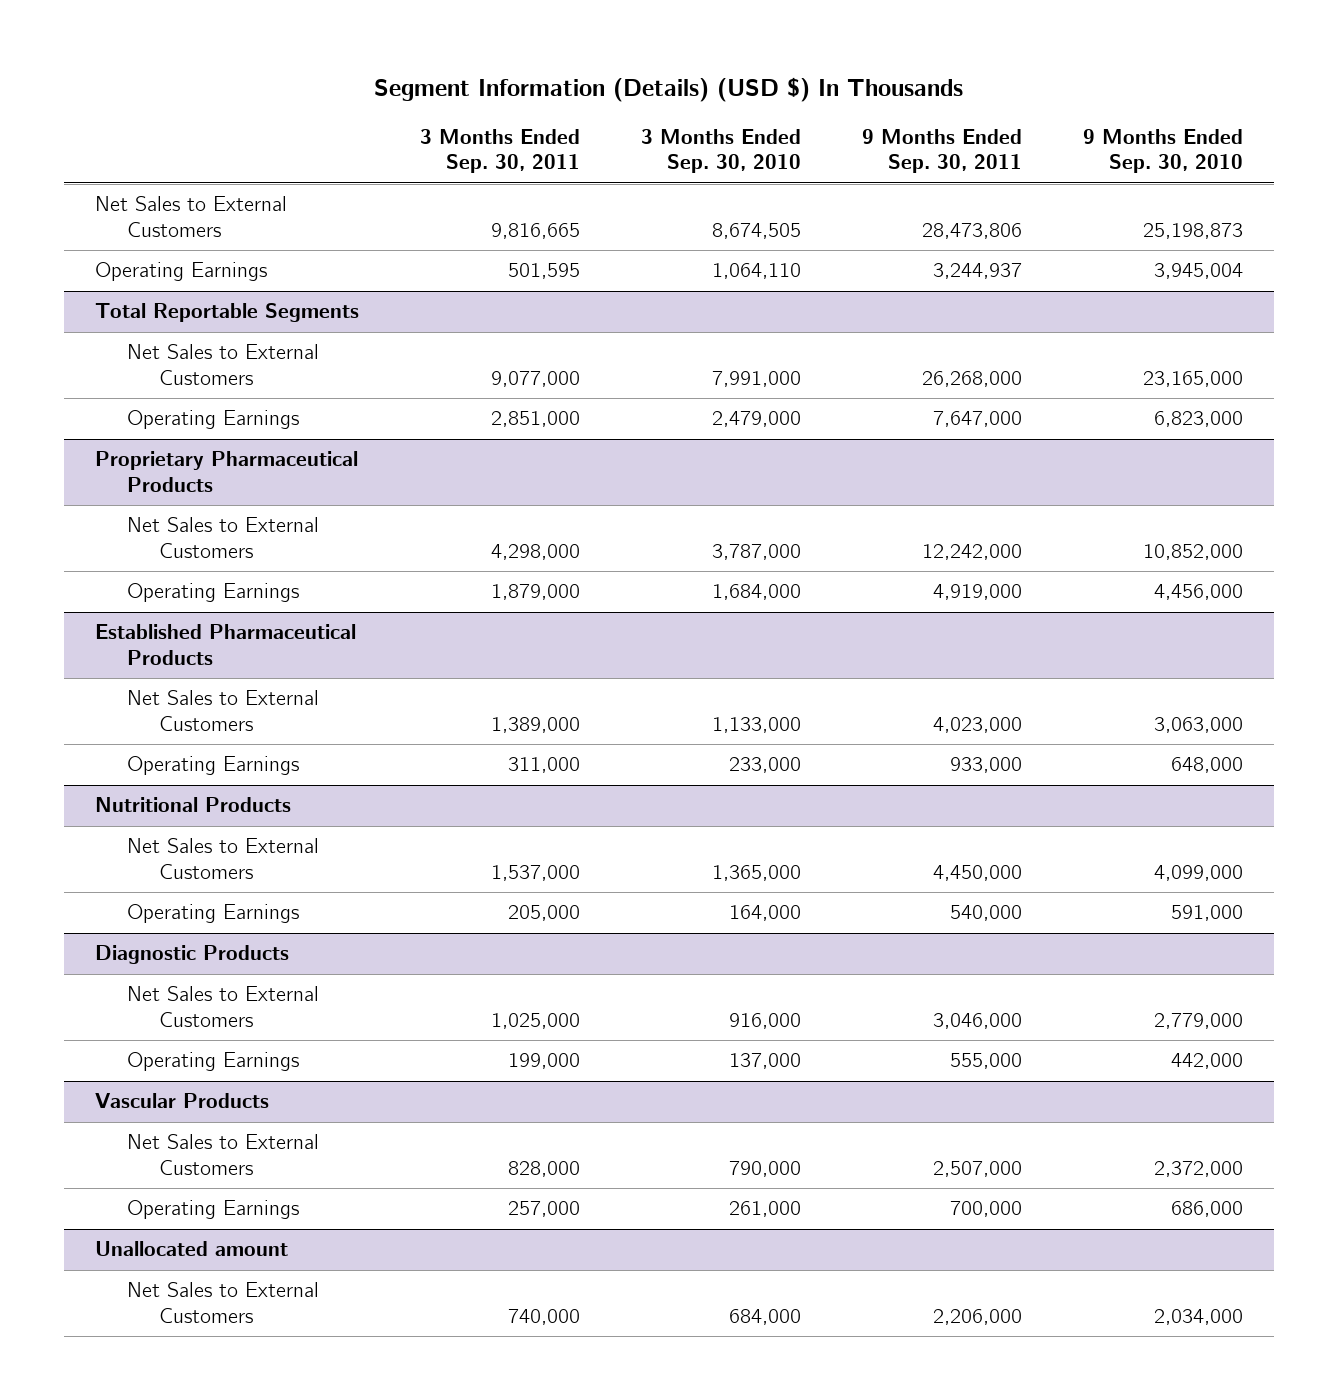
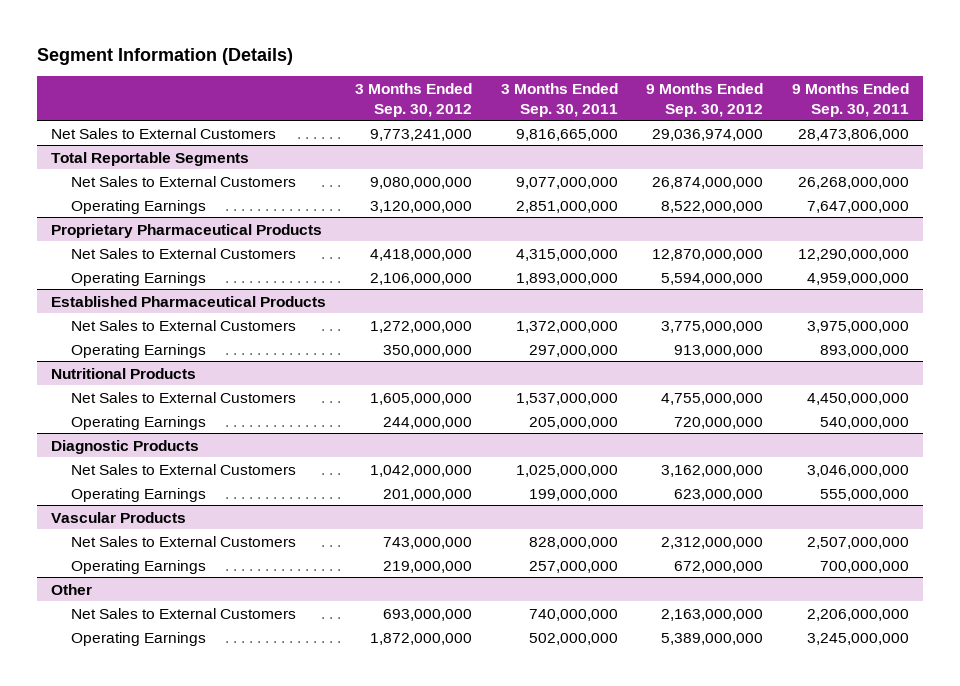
[374,77,964,103] Segment Information (Details) (USD $) In Thousands -> [36,47,293,65] Segment Information (Details)
[641,129,802,174] 3 Months Ended Sep. 30, 2010 -> none
[1083,129,1244,174] 9 Months Ended Sep. 30, 2010 -> none
none -> [354,82,472,117] 3 Months Ended Sep. 30, 2012
none -> [646,82,764,117] 9 Months Ended Sep. 30, 2012
[95,262,268,282] Operating Earnings -> none
[491,222,581,239] 9,816,665 -> [515,128,618,141] 9,816,665,000
[922,222,1023,239] 28,473,806 -> [798,128,910,141] 28,473,806,000
[491,370,581,387] 9,077,000 -> [515,176,618,189] 9,077,000,000
[922,370,1023,387] 26,268,000 -> [798,176,910,189] 26,268,000,000
[491,411,581,428] 2,851,000 -> [515,200,618,213] 2,851,000,000
[933,411,1023,428] 7,647,000 -> [807,200,910,213] 7,647,000,000
[491,543,581,560] 4,298,000 -> [515,248,618,261] 4,315,000,000
[922,543,1023,560] 12,242,000 -> [798,248,910,261] 12,290,000,000
[491,584,581,601] 1,879,000 -> [515,272,618,285] 1,893,000,000
[933,584,1023,601] 4,919,000 -> [807,272,910,285] 4,959,000,000
[491,716,581,733] 1,389,000 -> [515,320,618,333] 1,372,000,000
[933,716,1023,733] 4,023,000 -> [807,320,910,333] 3,975,000,000
[508,757,581,774] 311,000 -> [528,344,618,357] 297,000,000
[950,757,1023,774] 933,000 -> [820,344,910,357] 893,000,000
[491,864,581,881] 1,537,000 -> [515,392,618,405] 1,537,000,000
[933,864,1023,881] 4,450,000 -> [807,392,910,405] 4,450,000,000
[508,905,581,922] 205,000 -> [528,416,618,429] 205,000,000
[950,905,1023,922] 540,000 -> [820,416,910,429] 540,000,000
[491,1012,581,1029] 1,025,000 -> [515,464,618,477] 1,025,000,000
[933,1012,1023,1029] 3,046,000 -> [807,464,910,477] 3,046,000,000
[508,1053,581,1070] 199,000 -> [528,488,618,501] 199,000,000
[950,1053,1023,1070] 555,000 -> [820,488,910,501] 555,000,000
[95,1241,289,1257] Unallocated amount -> none
[508,1160,581,1177] 828,000 -> [528,536,618,549] 828,000,000
[933,1160,1023,1177] 2,507,000 -> [807,536,910,549] 2,507,000,000
[508,1201,581,1218] 257,000 -> [528,560,618,573] 257,000,000
[950,1201,1023,1218] 700,000 -> [820,560,910,573] 700,000,000
none -> [51,583,93,595] Other
[508,1308,581,1325] 740,000 -> [528,608,618,621] 740,000,000
[933,1308,1023,1325] 2,206,000 -> [807,608,910,621] 2,206,000,000
none -> [70,631,206,646] Operating Earnings

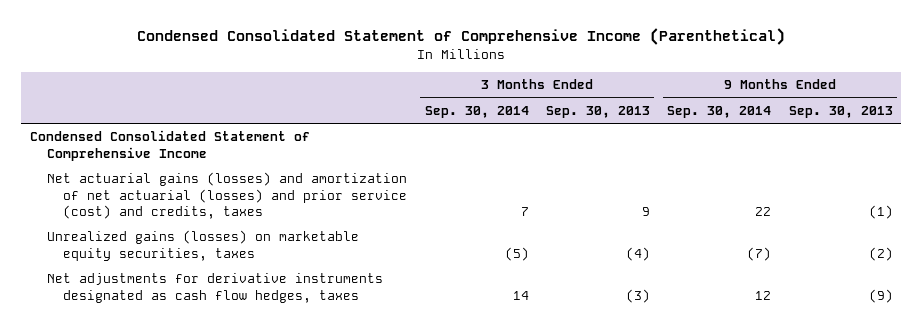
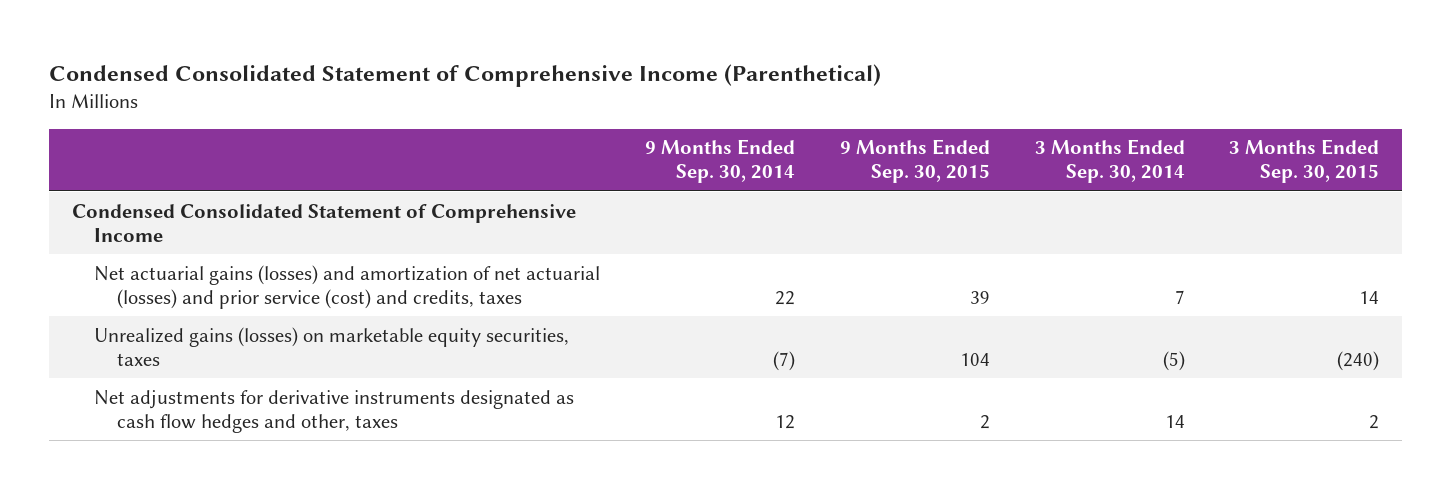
[546,105,651,118] Sep. 30, 2013 -> none
[788,105,893,118] Sep. 30, 2013 -> none
none -> [839,139,990,184] 9 Months Ended Sep. 30, 2015
none -> [1229,139,1380,184] 3 Months Ended Sep. 30, 2015
[46,273,383,303] Net adjustments for derivative instruments designated as cash flow hedges, taxes -> [94,389,575,433] Net adjustments for derivative instruments designated as cash flow hedges and other, taxes

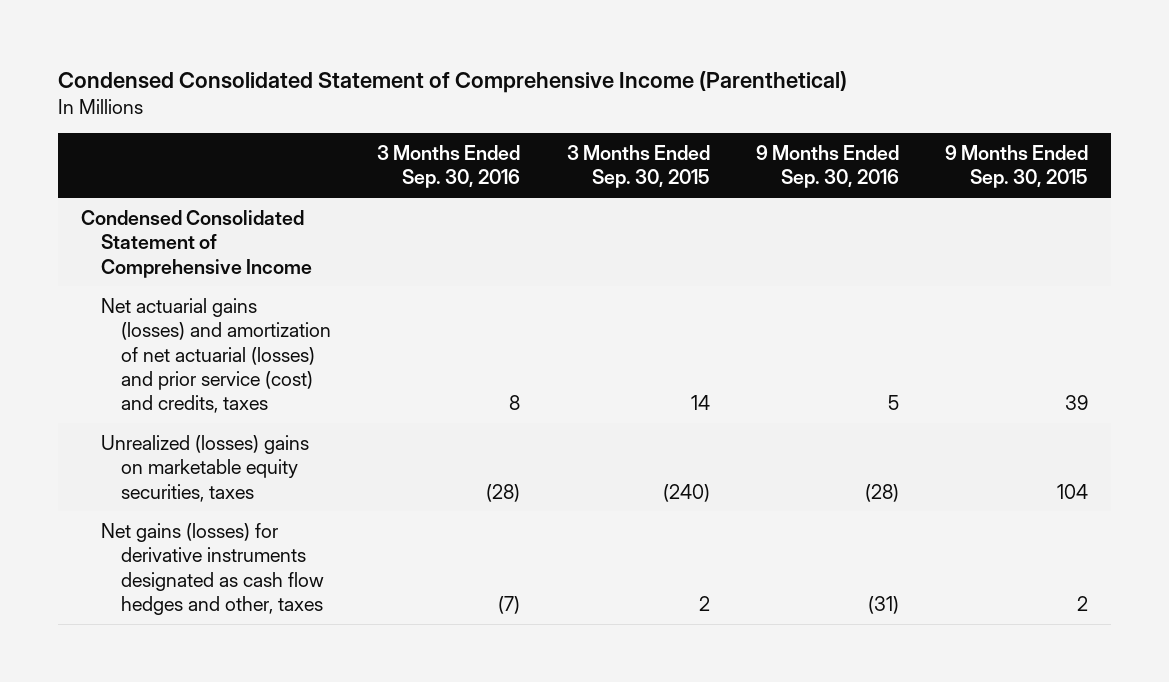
[644,139,795,184] 9 Months Ended Sep. 30, 2014 -> none
[1034,139,1185,184] 3 Months Ended Sep. 30, 2014 -> none
none -> [377,144,521,189] 3 Months Ended Sep. 30, 2016
none -> [755,144,899,189] 9 Months Ended Sep. 30, 2016
[94,326,570,366] Unrealized gains (losses) on marketable equity securities, taxes -> [100,434,309,502] Unrealized (losses) gains on marketable equity securities, taxes
[94,389,575,433] Net adjustments for derivative instruments designated as cash flow hedges and other, taxes -> [100,522,325,616] Net gains (losses) for derivative instruments designated as cash flow hedges and other, taxes

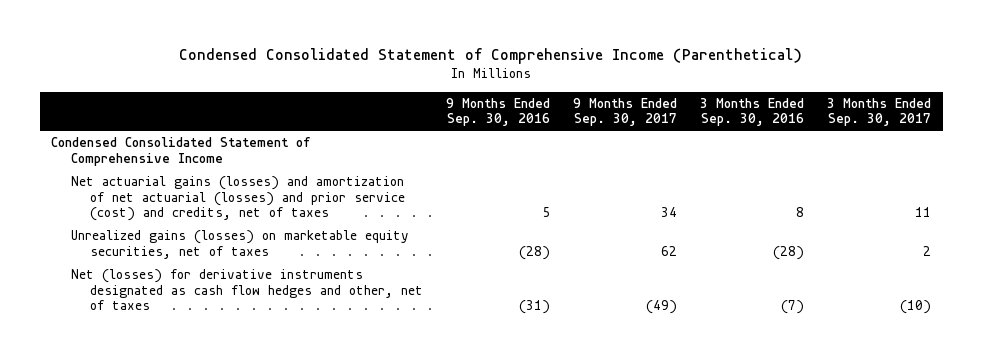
[566,144,710,189] 3 Months Ended Sep. 30, 2015 -> none
[944,144,1088,189] 9 Months Ended Sep. 30, 2015 -> none
none -> [572,97,677,127] 9 Months Ended Sep. 30, 2017
none -> [827,97,932,127] 3 Months Ended Sep. 30, 2017
[100,297,332,414] Net actuarial gains (losses) and amortization of net actuarial (losses) and prior service (cost) and credits, taxes -> [70,175,405,222] Net actuarial gains (losses) and amortization of net actuarial (losses) and prior service (cost) and credits, net of taxes
[100,434,309,502] Unrealized (losses) gains on marketable equity securities, taxes -> [70,229,409,259] Unrealized gains (losses) on marketable equity securities, net of taxes
[100,522,325,616] Net gains (losses) for derivative instruments designated as cash flow hedges and other, taxes -> [70,268,423,311] Net (losses) for derivative instruments designated as cash flow hedges and other, net of taxes

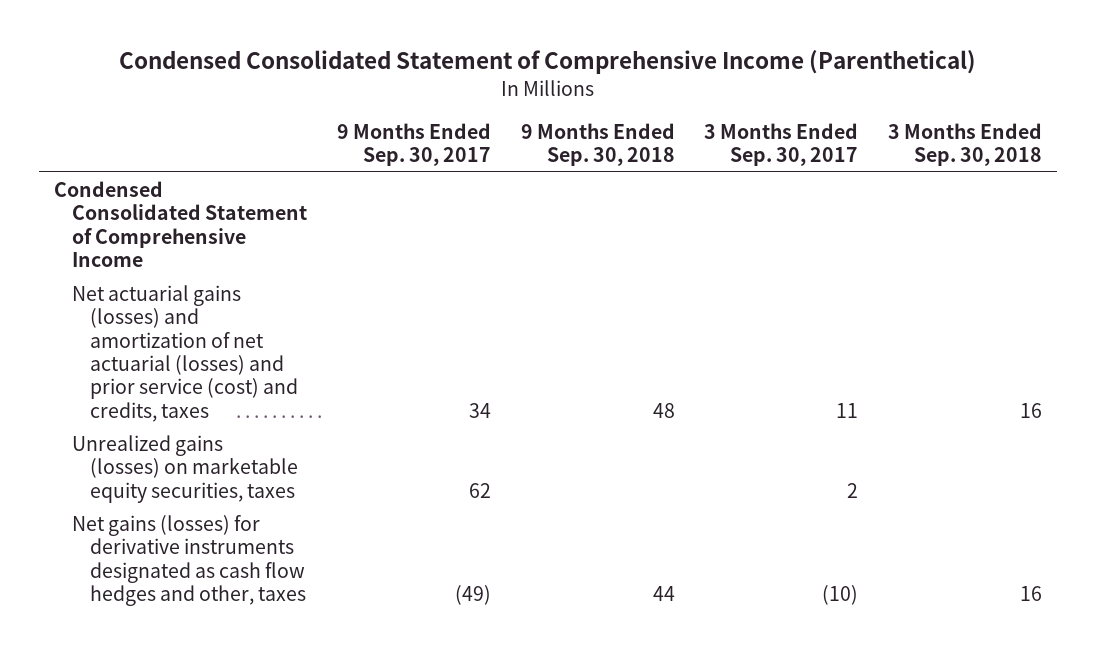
[445,97,550,127] 9 Months Ended Sep. 30, 2016 -> none
[700,97,805,127] 3 Months Ended Sep. 30, 2016 -> none
none -> [520,122,675,167] 9 Months Ended Sep. 30, 2018
none -> [888,122,1043,167] 3 Months Ended Sep. 30, 2018
[70,175,405,222] Net actuarial gains (losses) and amortization of net actuarial (losses) and prior service (cost) and credits, net of taxes -> [72,284,299,422] Net actuarial gains (losses) and amortization of net actuarial (losses) and prior service (cost) and credits, taxes
[70,229,409,259] Unrealized gains (losses) on marketable equity securities, net of taxes -> [72,434,299,503] Unrealized gains (losses) on marketable equity securities, taxes
[70,268,423,311] Net (losses) for derivative instruments designated as cash flow hedges and other, net of taxes -> [72,514,307,607] Net gains (losses) for derivative instruments designated as cash flow hedges and other, taxes

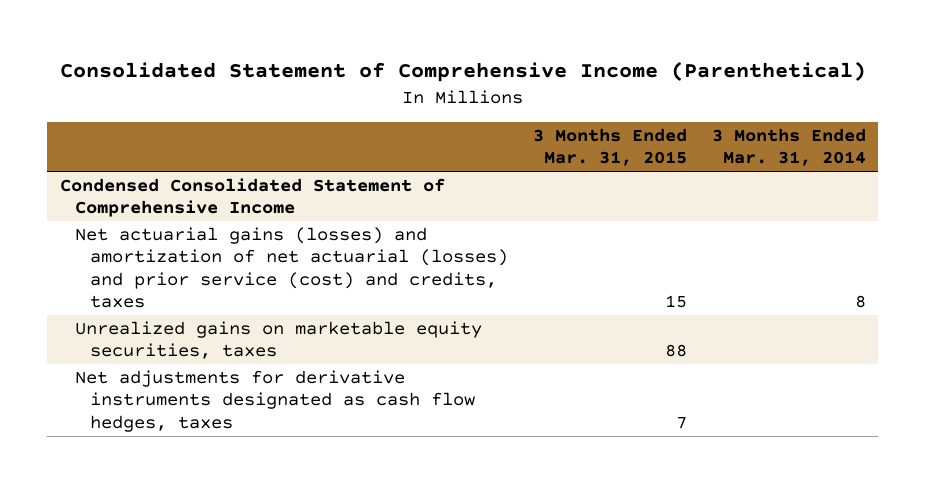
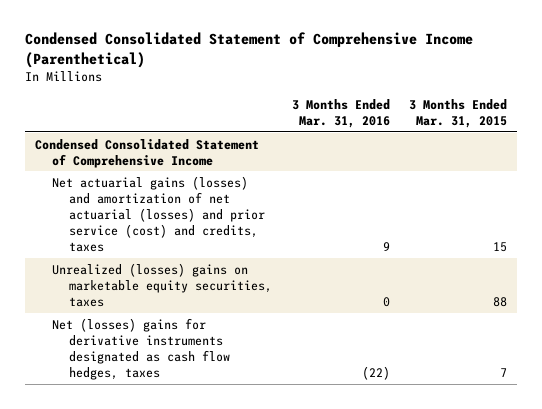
[59,61,866,83] Consolidated Statement of Comprehensive Income (Parenthetical) -> [24,32,473,68] Condensed Consolidated Statement of Comprehensive Income (Parenthetical)
[711,128,866,167] 3 Months Ended Mar. 31, 2014 -> none
none -> [291,99,390,129] 3 Months Ended Mar. 31, 2016
[75,321,483,360] Unrealized gains on marketable equity securities, taxes -> [51,262,272,307] Unrealized (losses) gains on marketable equity securities, taxes
[75,370,476,432] Net adjustments for derivative instruments designated as cash flow hedges, taxes -> [51,317,230,381] Net (losses) gains for derivative instruments designated as cash flow hedges, taxes

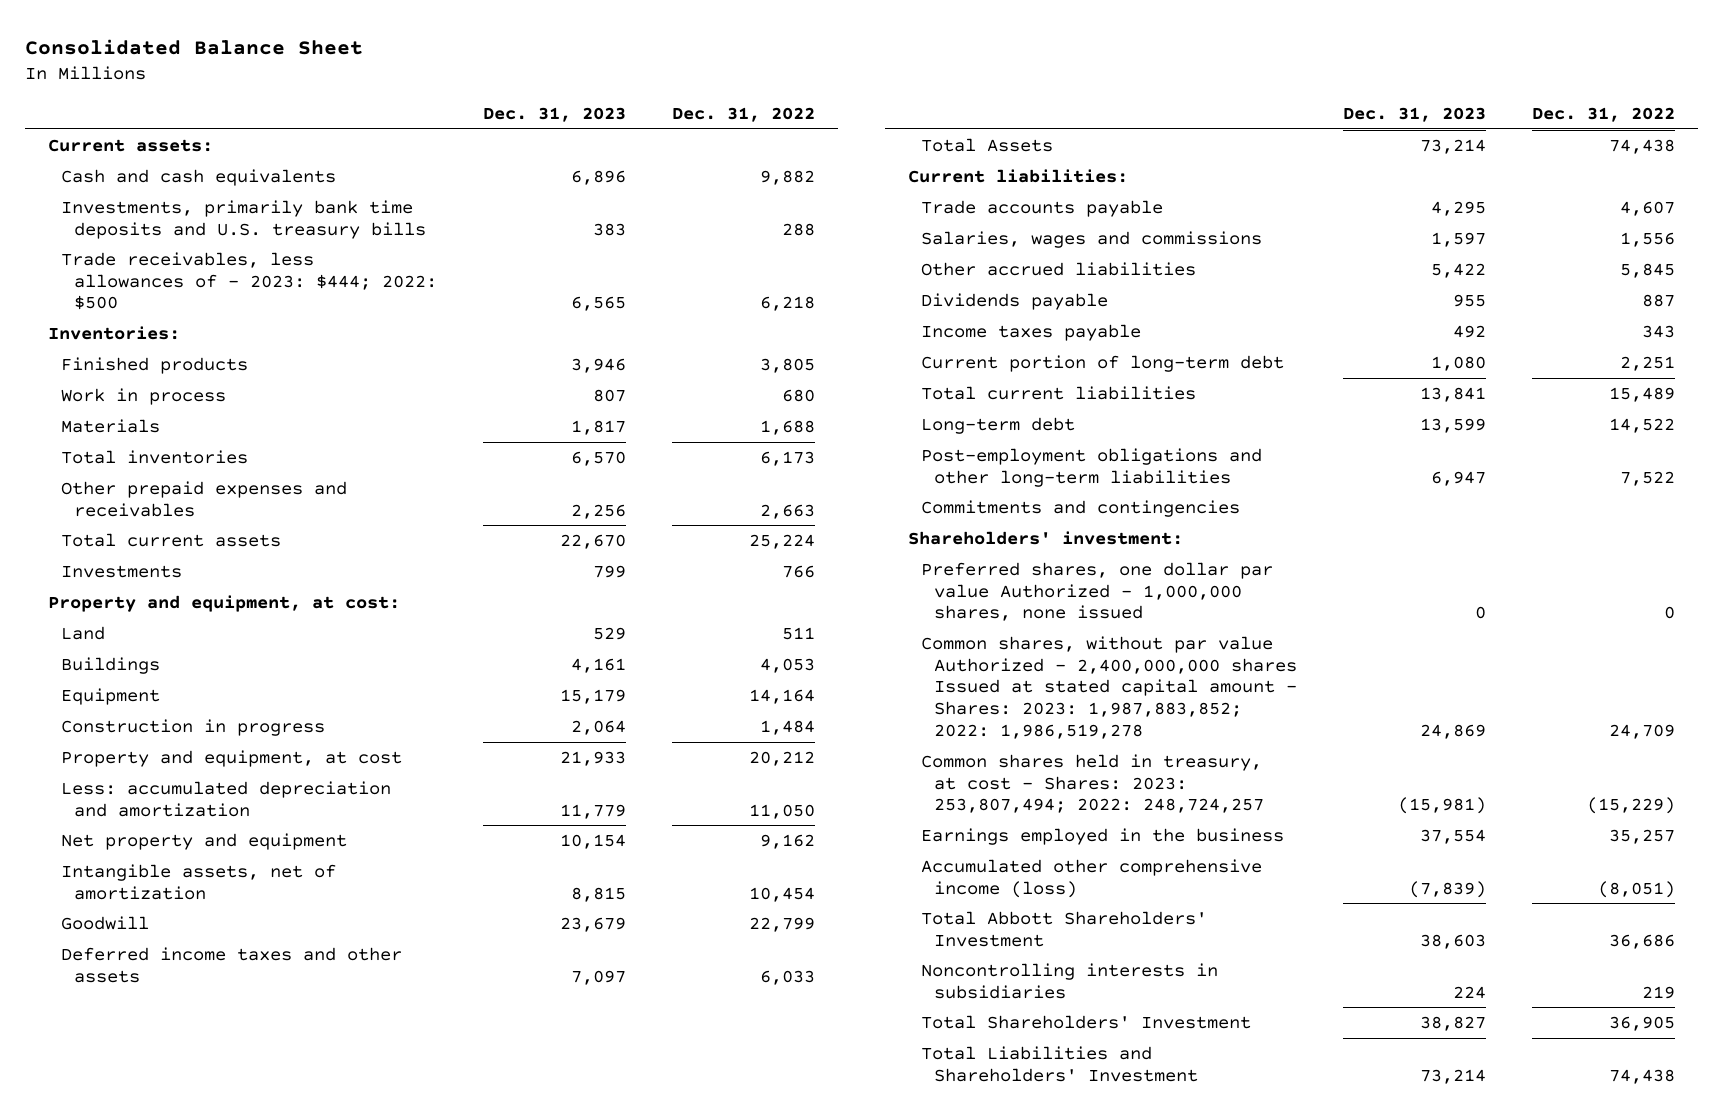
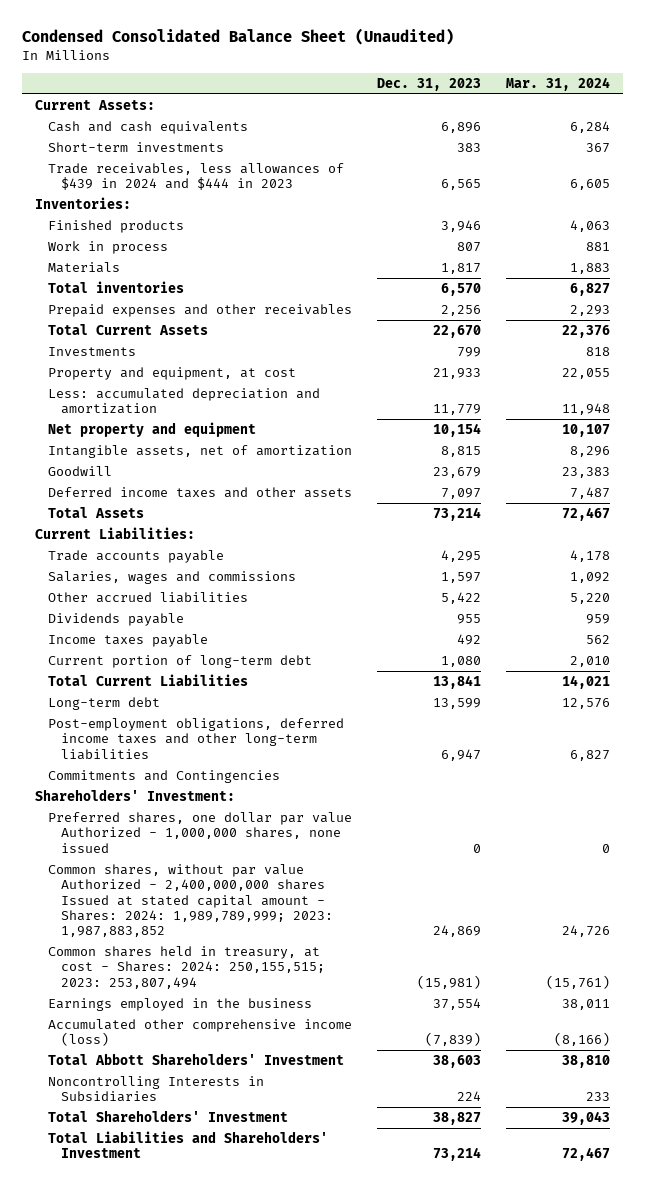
[24,39,363,56] Consolidated Balance Sheet -> [22,28,455,46] Condensed Consolidated Balance Sheet (Unaudited)
[671,107,815,123] Dec. 31, 2022 -> none
none -> [506,76,611,91] Mar. 31, 2024
[47,138,213,152] Current assets: -> [34,100,155,111] Current Assets:
[60,199,427,239] Investments, primarily bank time deposits and U.S. treasury bills -> [47,142,224,153] Short-term investments
[60,251,438,311] Trade receivables, less allowances of - 2023: $444; 2022: $500 -> [47,163,344,191] Trade receivables, less allowances of $439 in 2024 and $444 in 2023
[60,480,347,517] Other prepaid expenses and receivables -> [47,304,352,318] Prepaid expenses and other receivables
[60,532,281,547] Total current assets -> [47,324,208,336] Total Current Assets
[47,594,400,612] Property and equipment, at cost: -> none
[60,625,105,640] Land -> none
[60,656,160,674] Buildings -> none
[60,687,160,705] Equipment -> none
[60,718,325,736] Construction in progress -> none
[907,168,1128,183] Current liabilities: -> [34,527,195,540] Current Liabilities:
[921,385,1197,400] Total current liabilities -> [47,674,248,687] Total Current Liabilities
[921,447,1263,487] Post-employment obligations and other long-term liabilities -> [47,718,344,760] Post-employment obligations, deferred income taxes and other long-term liabilities
[921,499,1241,517] Commitments and contingencies -> [47,770,280,784] Commitments and Contingencies
[907,530,1183,545] Shareholders' investment: -> [34,789,235,802] Shareholders' Investment:
[921,635,1298,739] Common shares, without par value Authorized - 2,400,000,000 shares Issued at stated capital amount - Shares: 2023: 1,987,883,852; 2022: 1,986,519,278 -> [47,864,333,938] Common shares, without par value Authorized - 2,400,000,000 shares Issued at stated capital amount - Shares: 2024: 1,989,789,999; 2023: 1,987,883,852
[921,753,1265,814] Common shares held in treasury, at cost - Shares: 2023: 253,807,494; 2022: 248,724,257 -> [47,946,325,989] Common shares held in treasury, at cost - Shares: 2024: 250,155,515; 2023: 253,807,494
[921,962,1219,999] Noncontrolling interests in subsidiaries -> [47,1076,264,1103] Noncontrolling Interests in Subsidiaries

